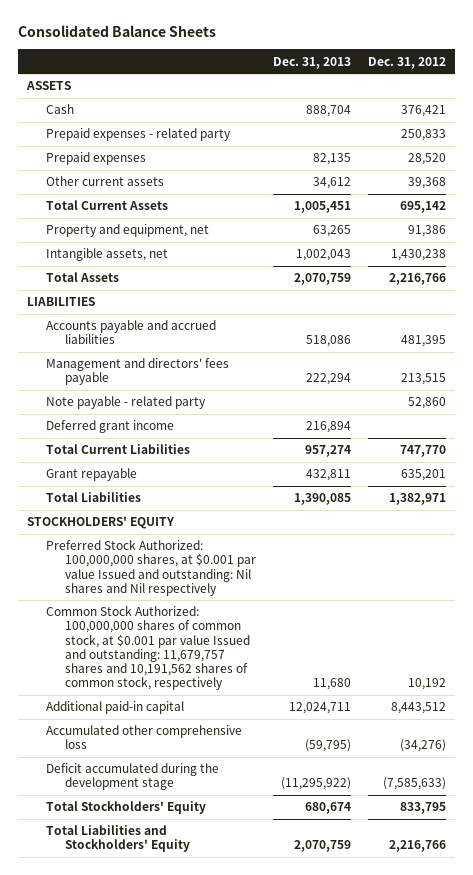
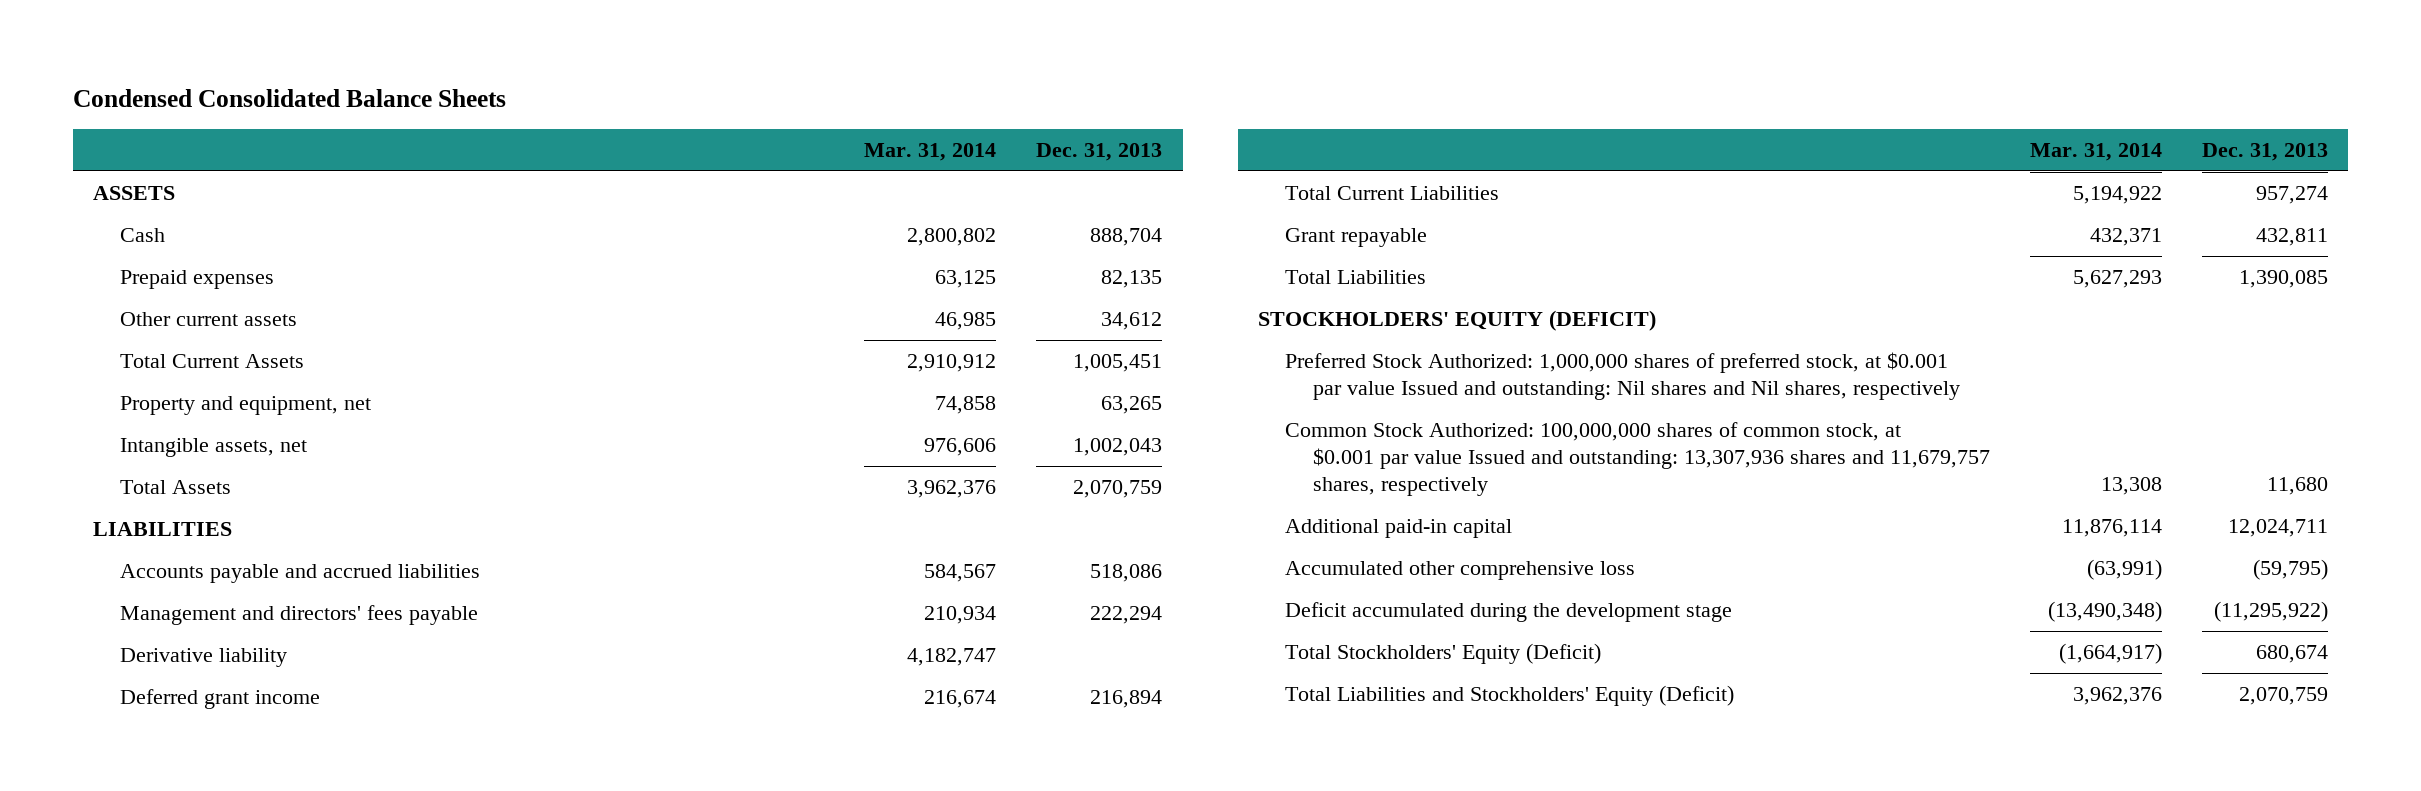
[18,25,217,38] Consolidated Balance Sheets -> [72,88,506,107] Condensed Consolidated Balance Sheets
[368,56,447,69] Dec. 31, 2012 -> none
none -> [864,143,997,162] Mar. 31, 2014
[45,128,231,142] Prepaid expenses - related party -> none
[45,396,206,410] Note payable - related party -> none
none -> [119,648,287,668] Derivative liability
[27,516,176,530] STOCKHOLDERS' EQUITY -> [1258,310,1657,332] STOCKHOLDERS' EQUITY (DEFICIT)
[45,539,256,596] Preferred Stock Authorized: 100,000,000 shares, at $0.001 par value Issued and outstanding: Nil shares and Nil respectively -> [1285,352,1960,401] Preferred Stock Authorized: 1,000,000 shares of preferred stock, at $0.001 par value Issued and outstanding: Nil shares and Nil shares, respectively
[45,605,250,691] Common Stock Authorized: 100,000,000 shares of common stock, at $0.001 par value Issued and outstanding: 11,679,757 shares and 10,191,562 shares of common stock, respectively -> [1285,422,1990,497] Common Stock Authorized: 100,000,000 shares of common stock, at $0.001 par value Issued and outstanding: 13,307,936 shares and 11,679,757 shares, respectively
[45,801,206,815] Total Stockholders' Equity -> [1285,643,1602,665] Total Stockholders' Equity (Deficit)
[45,825,190,853] Total Liabilities and Stockholders' Equity -> [1285,685,1735,707] Total Liabilities and Stockholders' Equity (Deficit)

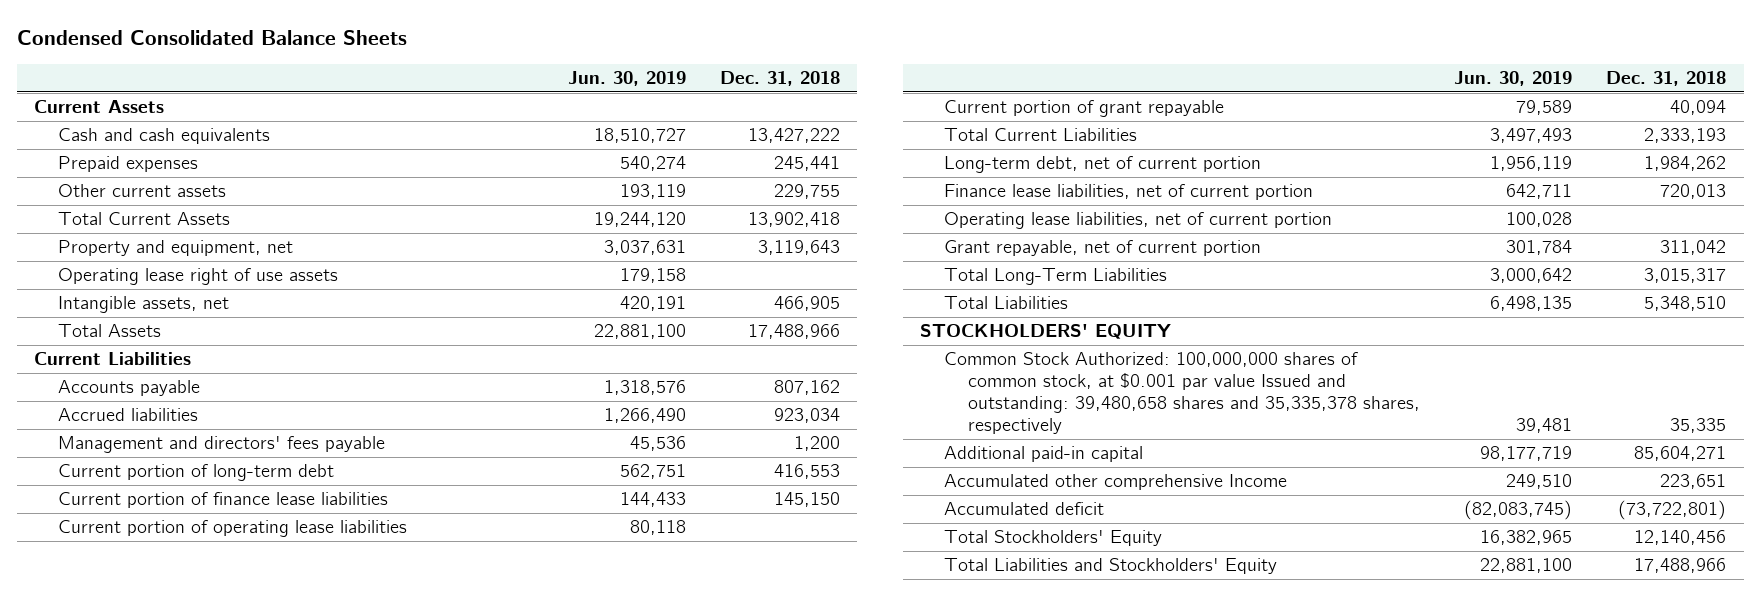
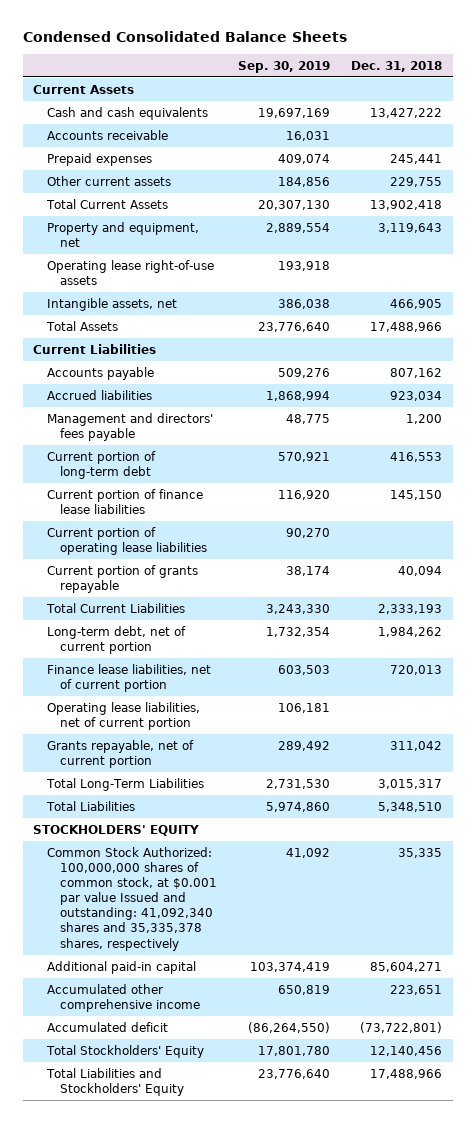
[567,71,686,87] Jun. 30, 2019 -> none
none -> [238,60,331,73] Sep. 30, 2019
none -> [46,129,168,140] Accounts receivable
[57,268,338,286] Operating lease right of use assets -> [46,259,214,286] Operating lease right-of-use assets
[944,100,1225,118] Current portion of grant repayable -> [46,564,198,594] Current portion of grants repayable
[944,240,1262,257] Grant repayable, net of current portion -> [46,739,194,769] Grants repayable, net of current portion
[944,352,1420,435] Common Stock Authorized: 100,000,000 shares of common stock, at $0.001 par value Issued and outstanding: 39,480,658 shares and 35,335,378 shares, respectively -> [46,846,218,951] Common Stock Authorized: 100,000,000 shares of common stock, at $0.001 par value Issued and outstanding: 41,092,340 shares and 35,335,378 shares, respectively
[944,474,1288,491] Accumulated other comprehensive Income -> [46,983,201,1013] Accumulated other comprehensive income

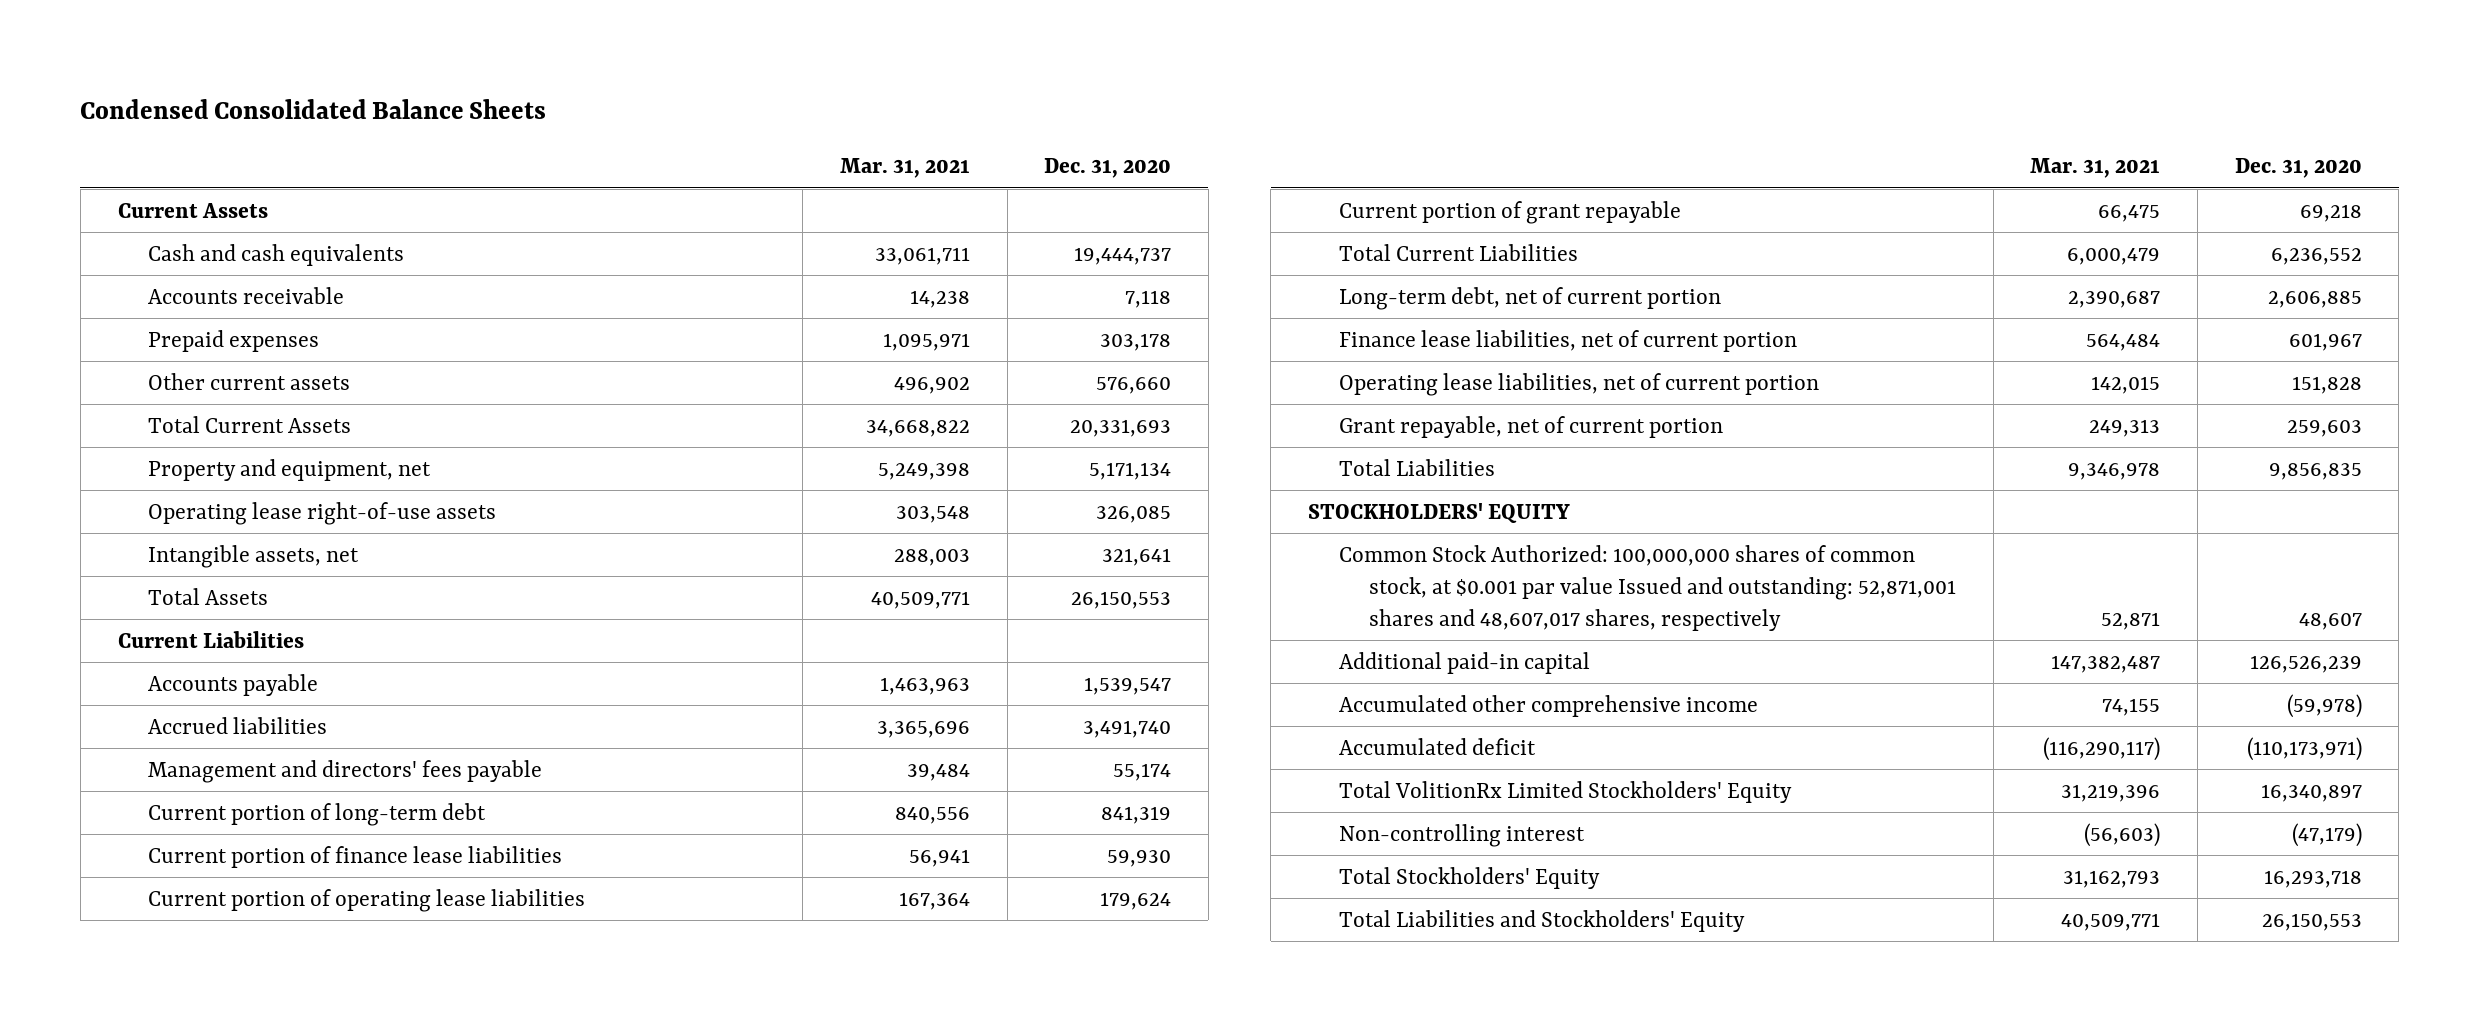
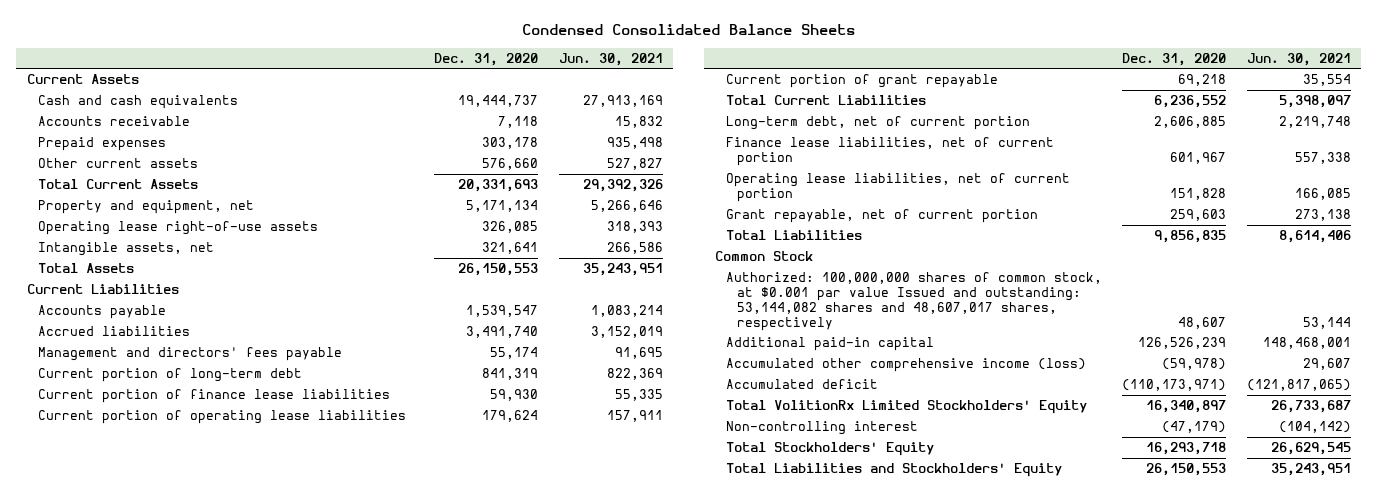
[840,158,971,179] Mar. 31, 2021 -> none
none -> [558,52,663,66] Jun. 30, 2021
[1307,502,1570,523] STOCKHOLDERS' EQUITY -> none
none -> [714,250,813,261] Common Stock
[1338,544,1957,631] Common Stock Authorized: 100,000,000 shares of common stock, at $0.001 par value Issued and outstanding: 52,871,001 shares and 48,607,017 shares, respectively -> [725,271,1102,331] Authorized: 100,000,000 shares of common stock, at $0.001 par value Issued and outstanding: 53,144,082 shares and 48,607,017 shares, respectively
[1338,694,1758,717] Accumulated other comprehensive income -> [725,357,1086,372] Accumulated other comprehensive income (loss)

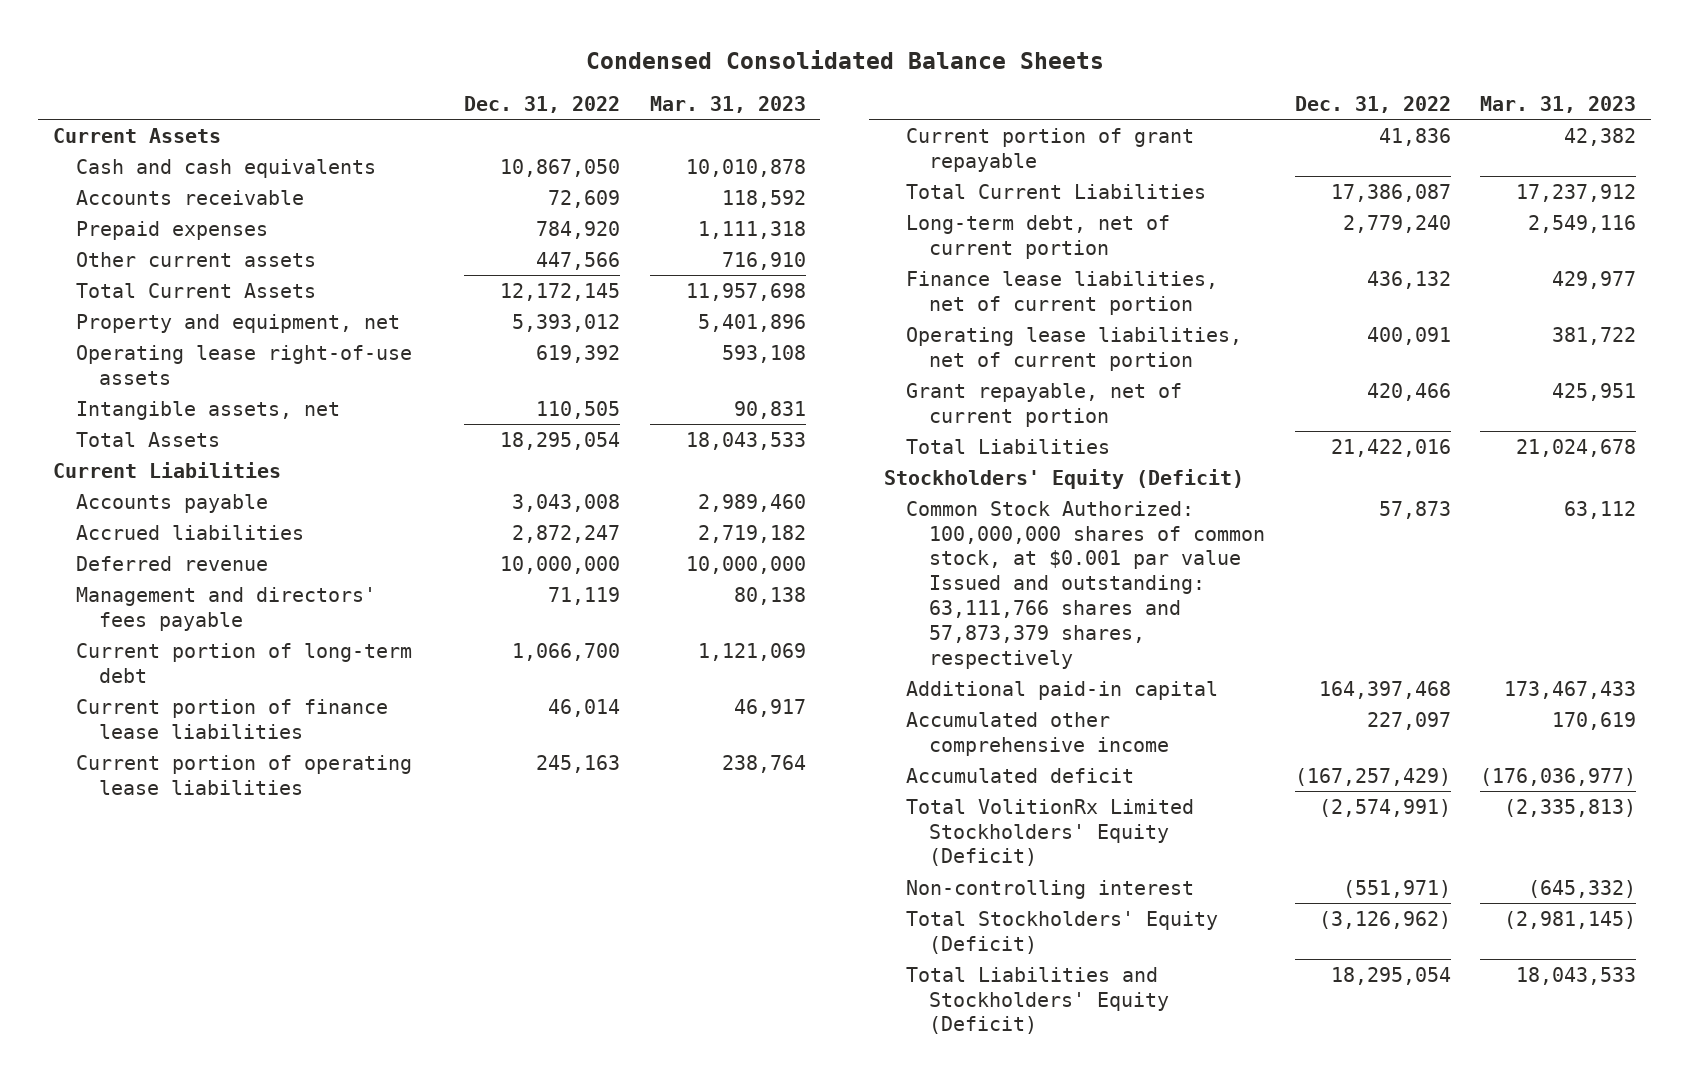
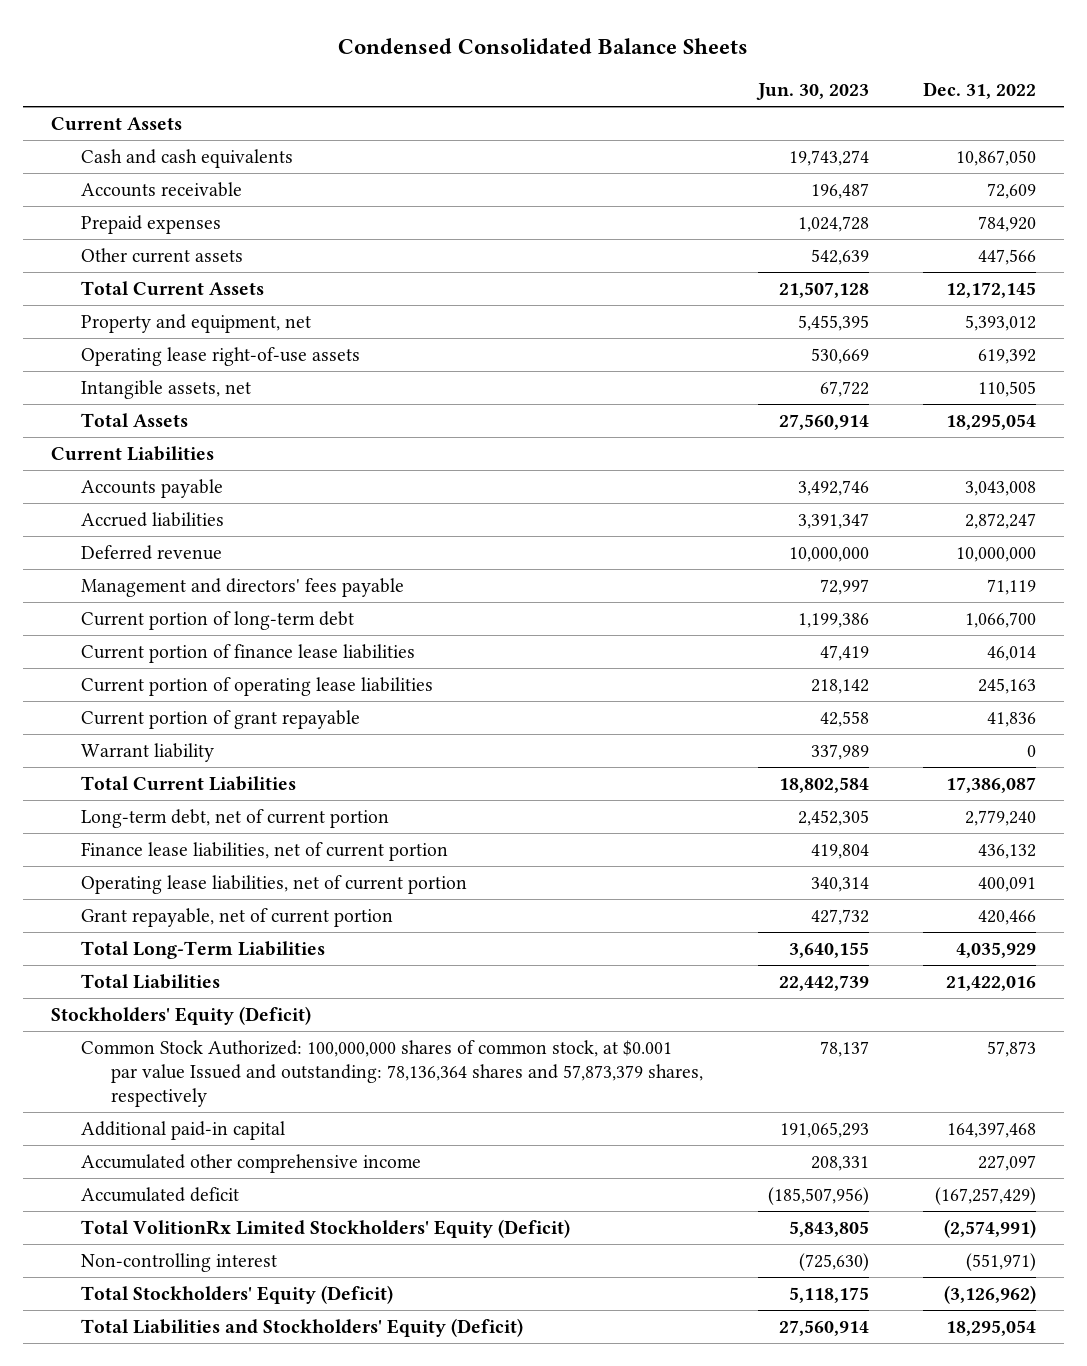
[649,95,806,113] Mar. 31, 2023 -> none
none -> [755,83,869,101] Jun. 30, 2023
none -> [80,742,214,762] Warrant liability
none -> [80,940,325,959] Total Long-Term Liabilities
[906,500,1266,669] Common Stock Authorized: 100,000,000 shares of common stock, at $0.001 par value Issued and outstanding: 63,111,766 shares and 57,873,379 shares, respectively -> [80,1039,704,1107] Common Stock Authorized: 100,000,000 shares of common stock, at $0.001 par value Issued and outstanding: 78,136,364 shares and 57,873,379 shares, respectively

